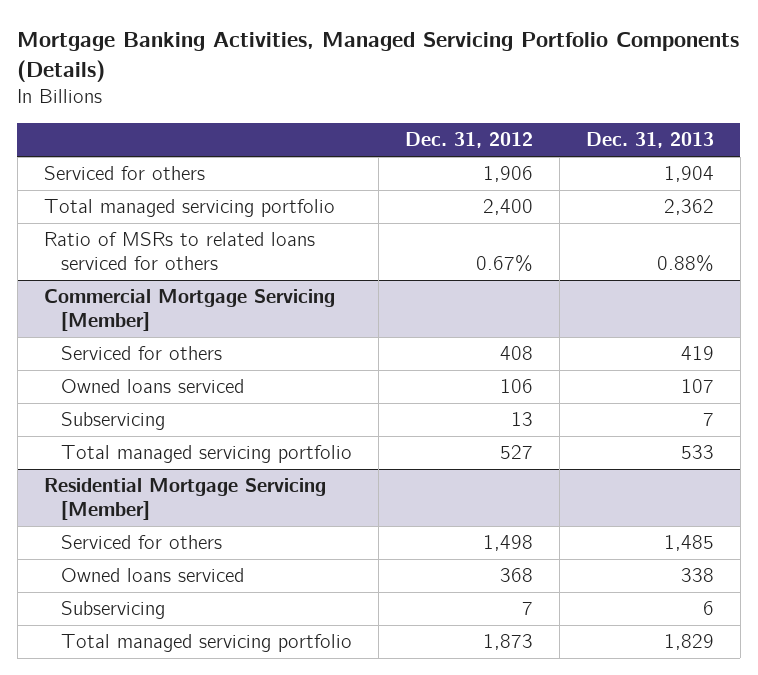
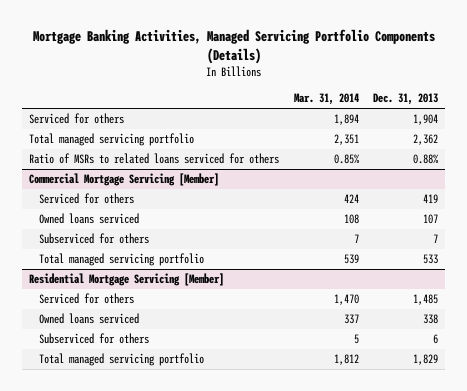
[404,132,533,149] Dec. 31, 2012 -> none
none -> [293,93,359,106] Mar. 31, 2014
[60,412,165,431] Subservicing -> [38,233,149,245] Subserviced for others
[60,601,165,620] Subservicing -> [38,333,149,345] Subserviced for others

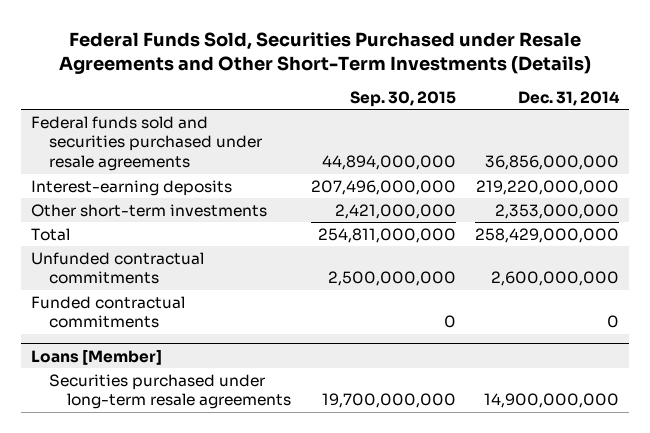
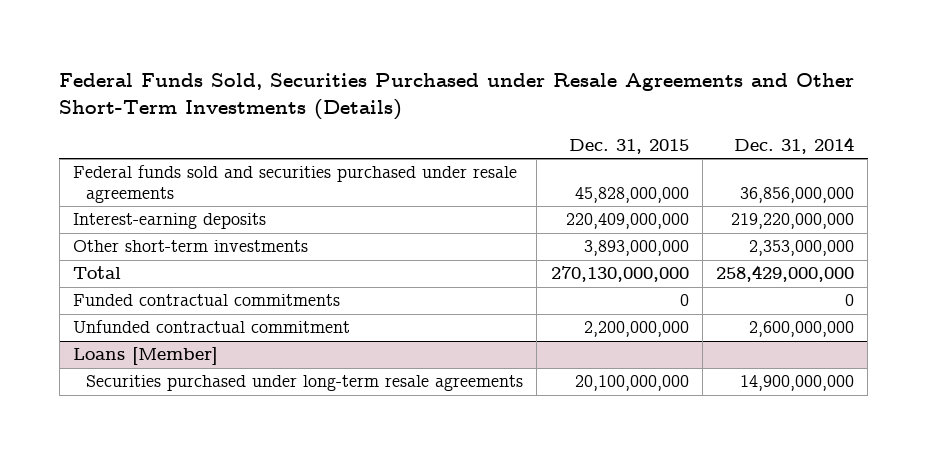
[349,91,456,108] Sep. 30, 2015 -> none
none -> [568,138,689,154] Dec. 31, 2015
[31,251,205,285] Unfunded contractual commitments -> none
none -> [73,320,351,334] Unfunded contractual commitment

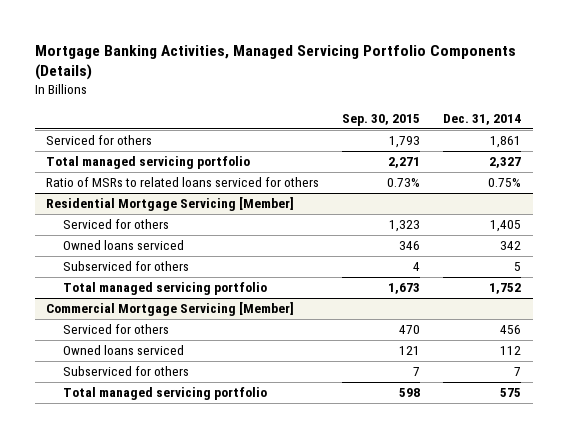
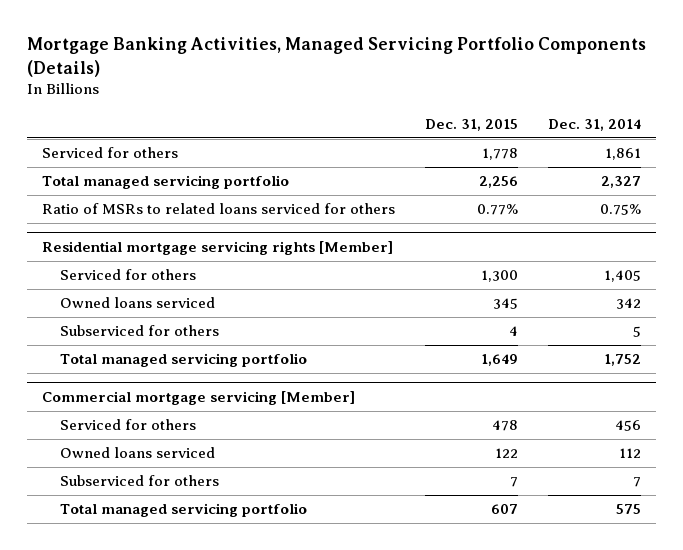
[342,114,421,127] Sep. 30, 2015 -> none
none -> [425,118,519,131] Dec. 31, 2015
[46,197,295,212] Residential Mortgage Servicing [Member] -> [42,240,394,255] Residential mortgage servicing rights [Member]
[46,302,295,317] Commercial Mortgage Servicing [Member] -> [42,390,356,405] Commercial mortgage servicing [Member]

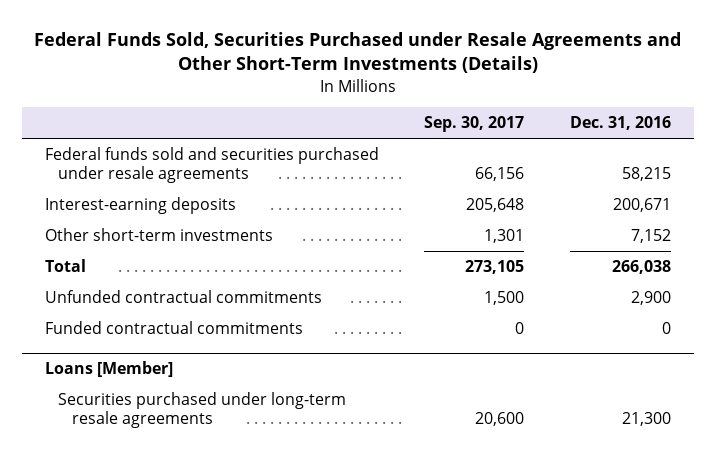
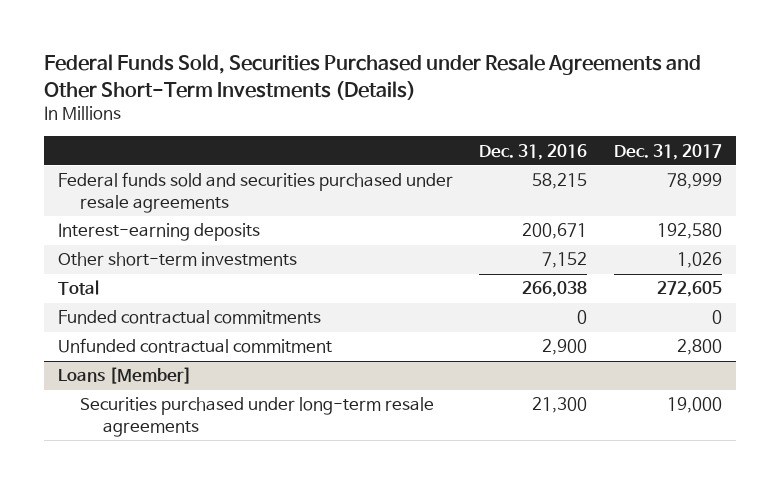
[424,116,525,133] Sep. 30, 2017 -> none
none -> [614,143,723,160] Dec. 31, 2017
[44,290,322,304] Unfunded contractual commitments -> none
none -> [57,338,332,354] Unfunded contractual commitment

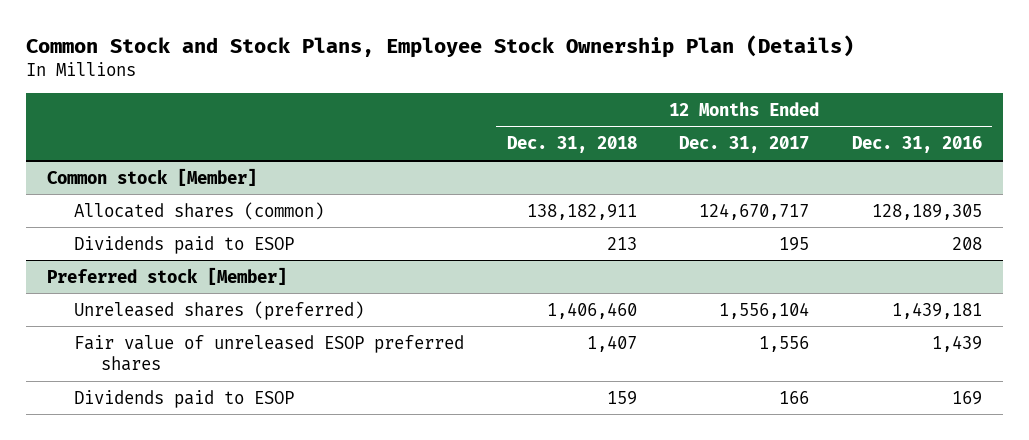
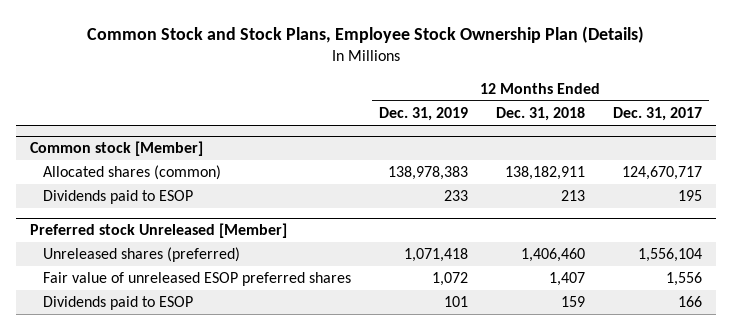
[851,136,982,154] Dec. 31, 2016 -> none
none -> [378,107,468,122] Dec. 31, 2019
[47,266,288,285] Preferred stock [Member] -> [30,223,288,239] Preferred stock Unreleased [Member]

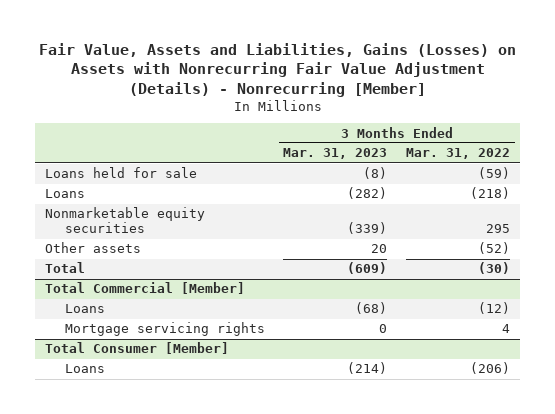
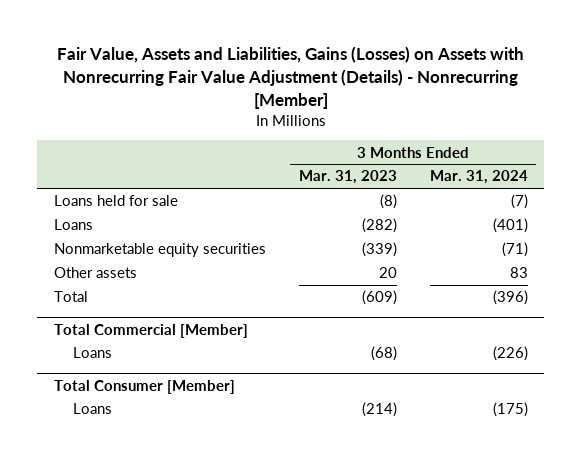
[406,148,511,160] Mar. 31, 2022 -> none
none -> [429,170,528,185] Mar. 31, 2024
[64,322,265,337] Mortgage servicing rights -> none

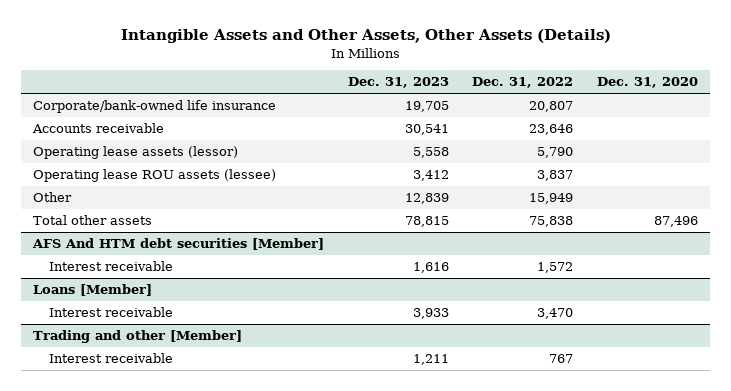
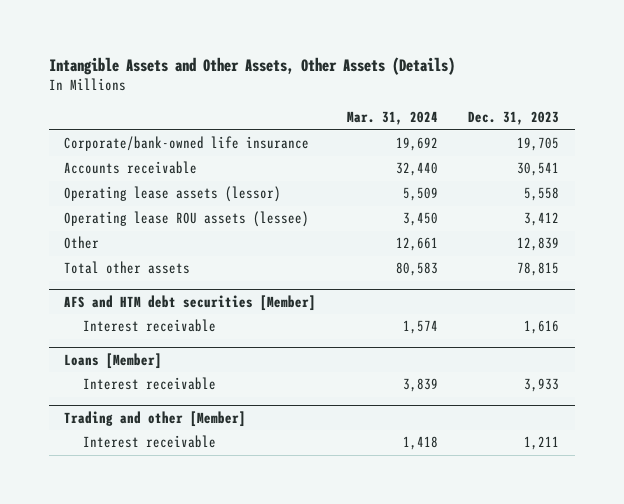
[472,77,574,89] Dec. 31, 2022 -> none
[597,77,699,89] Dec. 31, 2020 -> none
none -> [346,111,438,126] Mar. 31, 2024
[31,238,324,251] AFS And HTM debt securities [Member] -> [64,294,317,311] AFS and HTM debt securities [Member]

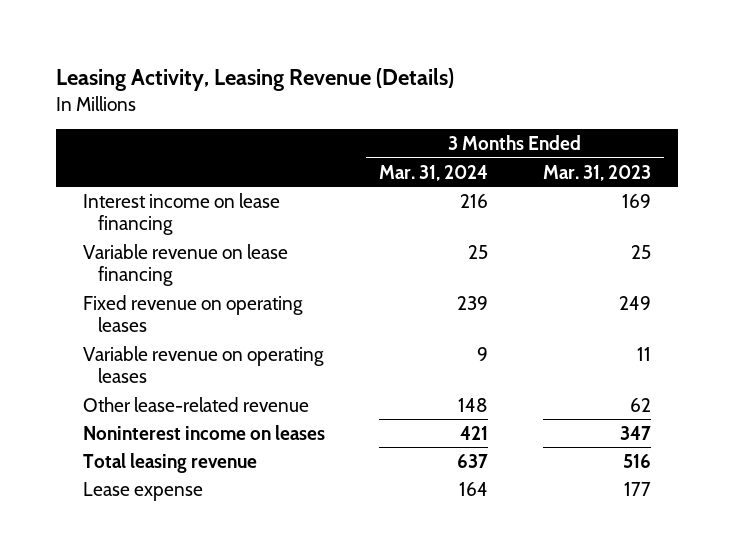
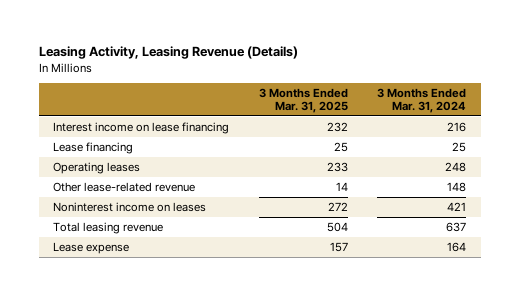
[542,164,651,181] Mar. 31, 2023 -> none
none -> [258,87,348,114] 3 Months Ended Mar. 31, 2025
[82,294,303,333] Fixed revenue on operating leases -> none
[82,345,324,384] Variable revenue on operating leases -> none
[82,243,288,287] Variable revenue on lease financing -> [53,141,134,154] Lease financing
none -> [53,161,141,174] Operating leases

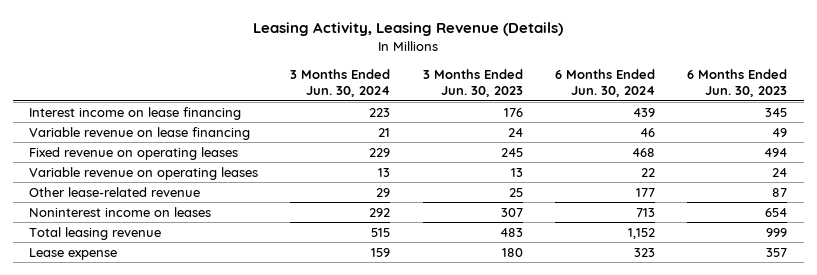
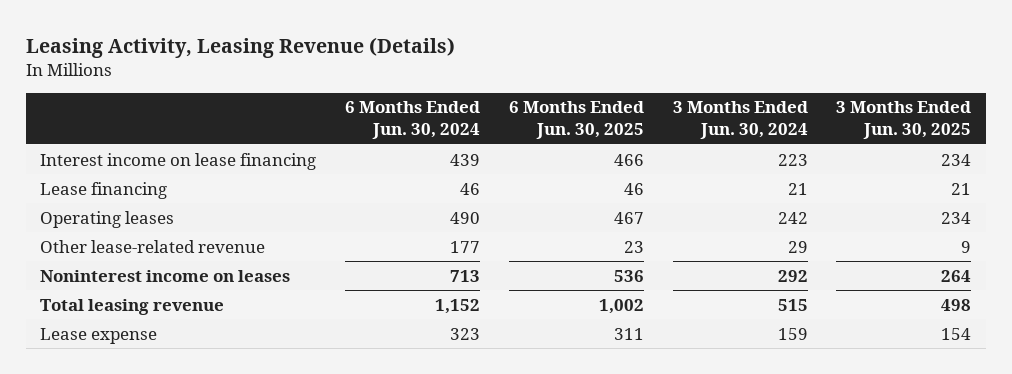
[422,69,523,98] 3 Months Ended Jun. 30, 2023 -> none
[687,69,788,98] 6 Months Ended Jun. 30, 2023 -> none
none -> [508,101,644,140] 6 Months Ended Jun. 30, 2025
none -> [836,101,972,140] 3 Months Ended Jun. 30, 2025
[29,146,239,160] Fixed revenue on operating leases -> none
[29,166,259,180] Variable revenue on operating leases -> none
[29,126,251,140] Variable revenue on lease financing -> [40,181,168,199] Lease financing
none -> [40,210,175,228] Operating leases

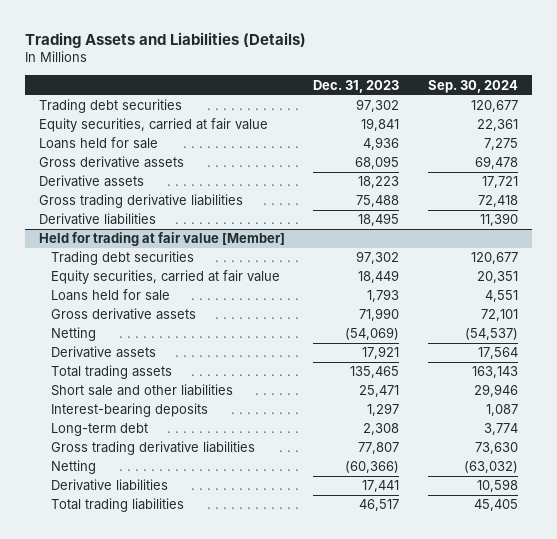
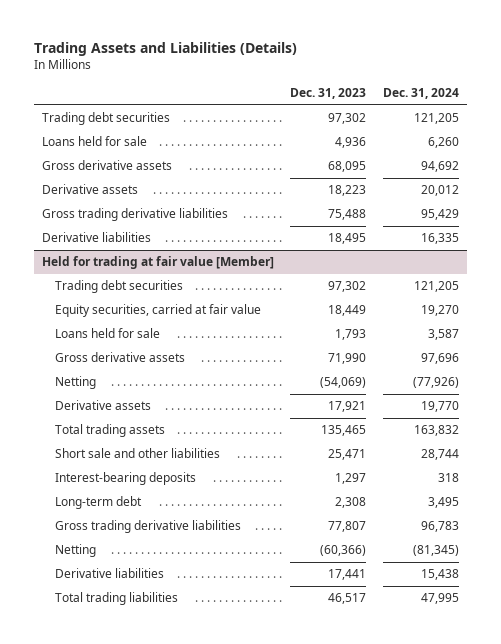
[427,79,518,93] Sep. 30, 2024 -> none
none -> [382,88,459,100] Dec. 31, 2024
[38,118,268,133] Equity securities, carried at fair value -> none

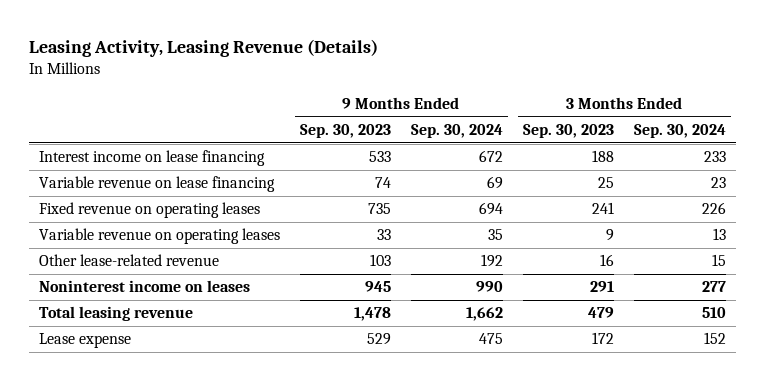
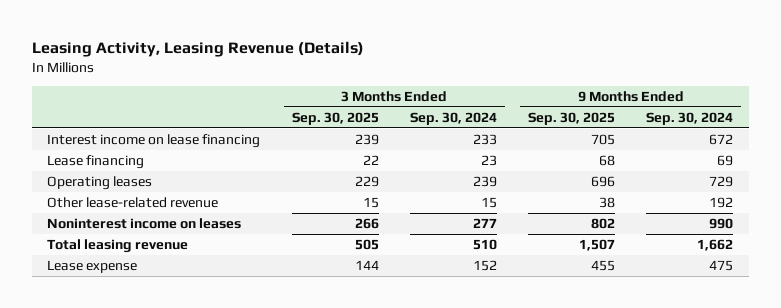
[299,123,391,138] Sep. 30, 2023 -> none
[522,123,614,138] Sep. 30, 2023 -> none
none -> [291,111,379,125] Sep. 30, 2025
none -> [528,111,616,125] Sep. 30, 2025
[38,202,260,219] Fixed revenue on operating leases -> none
[38,228,280,245] Variable revenue on operating leases -> none
[38,176,275,193] Variable revenue on lease financing -> [47,155,145,170] Lease financing
none -> [47,176,153,191] Operating leases

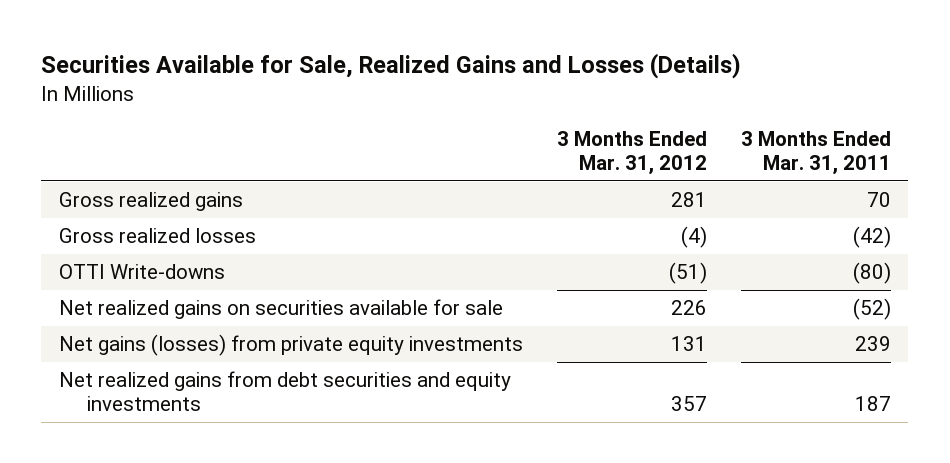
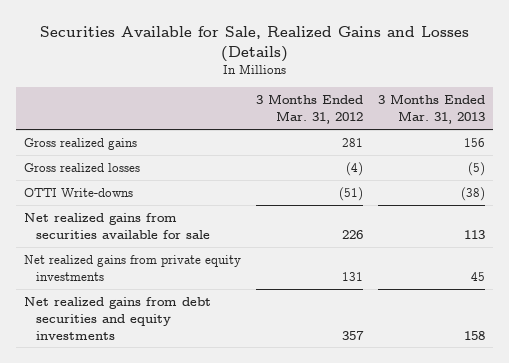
[741,131,892,175] 3 Months Ended Mar. 31, 2011 -> none
none -> [378,94,486,125] 3 Months Ended Mar. 31, 2013
[58,299,503,320] Net realized gains on securities available for sale -> [23,212,210,239] Net realized gains from securities available for sale
[58,334,523,357] Net gains (losses) from private equity investments -> [23,254,241,281] Net realized gains from private equity investments

